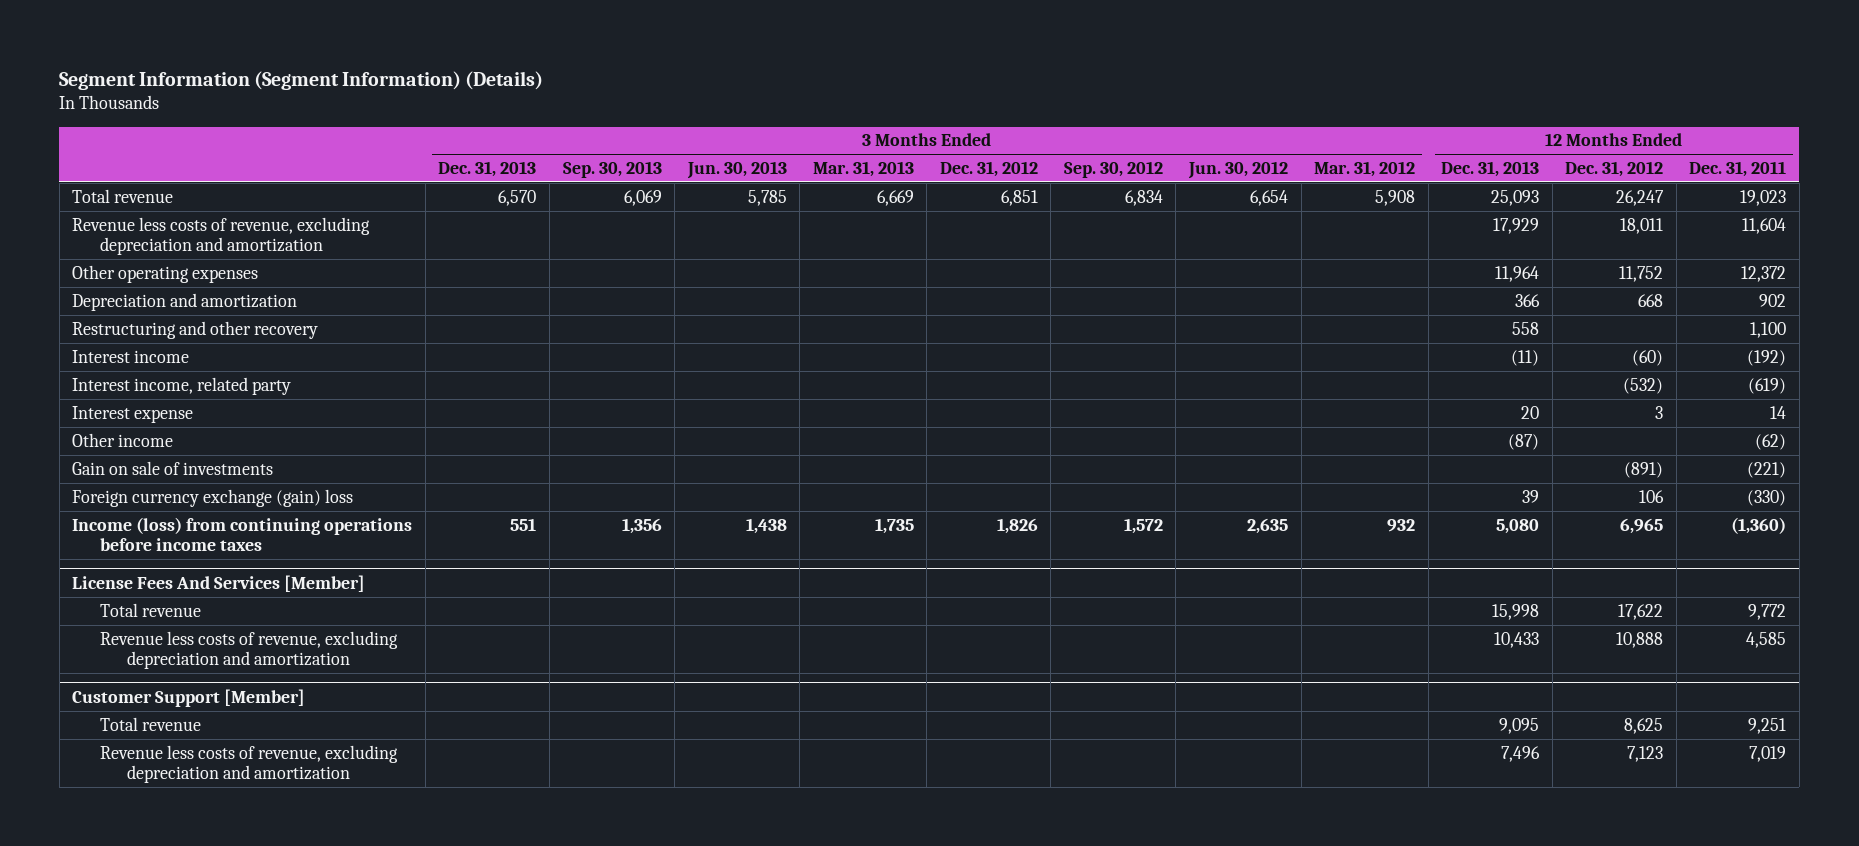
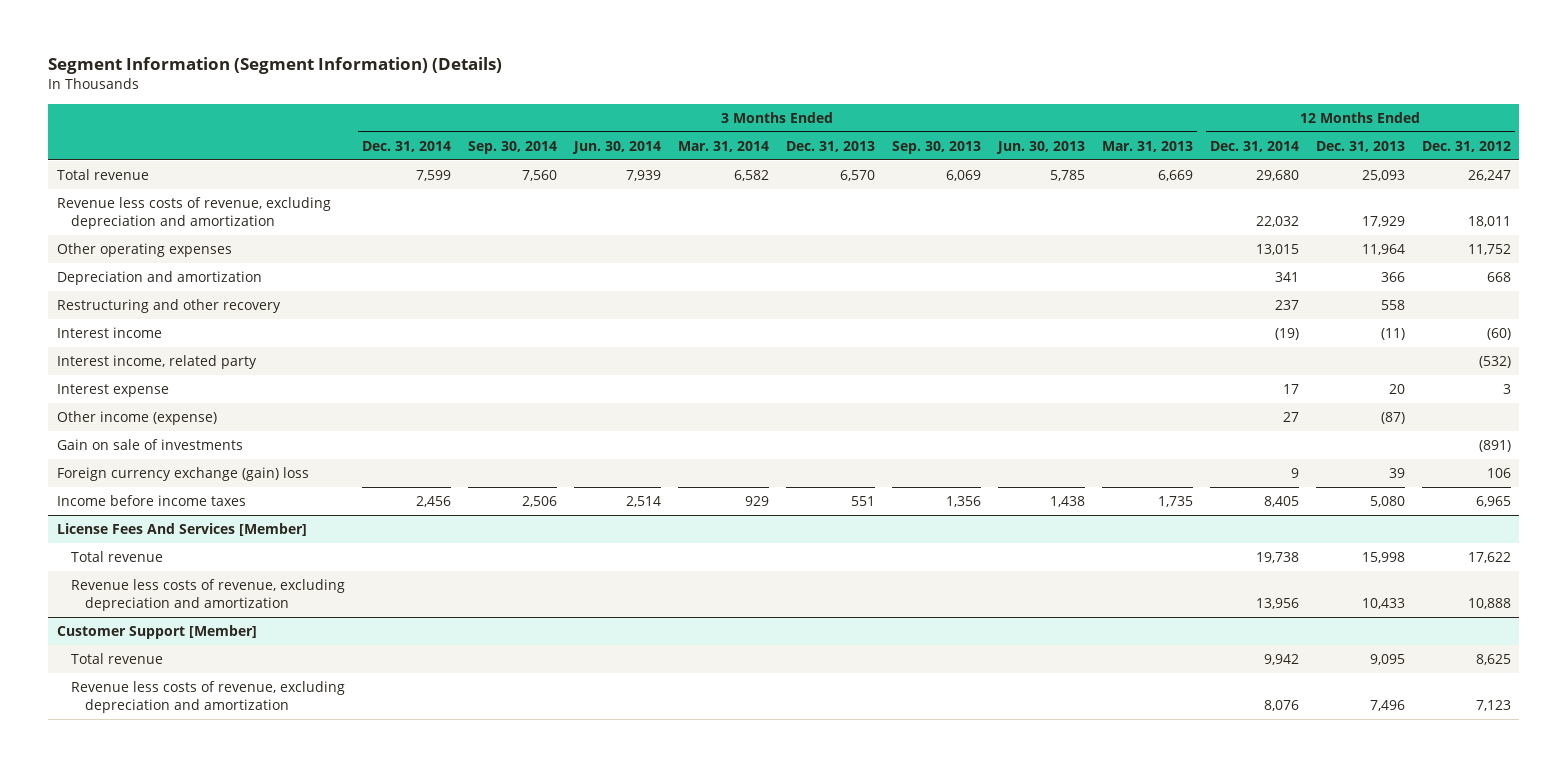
[939,161,1038,178] Dec. 31, 2012 -> none
[1063,161,1163,179] Sep. 30, 2012 -> none
[1188,161,1289,180] Jun. 30, 2012 -> none
[1314,161,1416,178] Mar. 31, 2012 -> none
[1689,161,1787,178] Dec. 31, 2011 -> none
none -> [361,140,451,152] Dec. 31, 2014
none -> [467,140,557,154] Sep. 30, 2014
none -> [571,140,661,154] Jun. 30, 2014
none -> [677,140,769,152] Mar. 31, 2014
none -> [1209,140,1299,152] Dec. 31, 2014
[72,432,174,447] Other income -> [56,411,217,426] Other income (expense)
[72,516,413,551] Income (loss) from continuing operations before income taxes -> [56,495,246,507] Income before income taxes

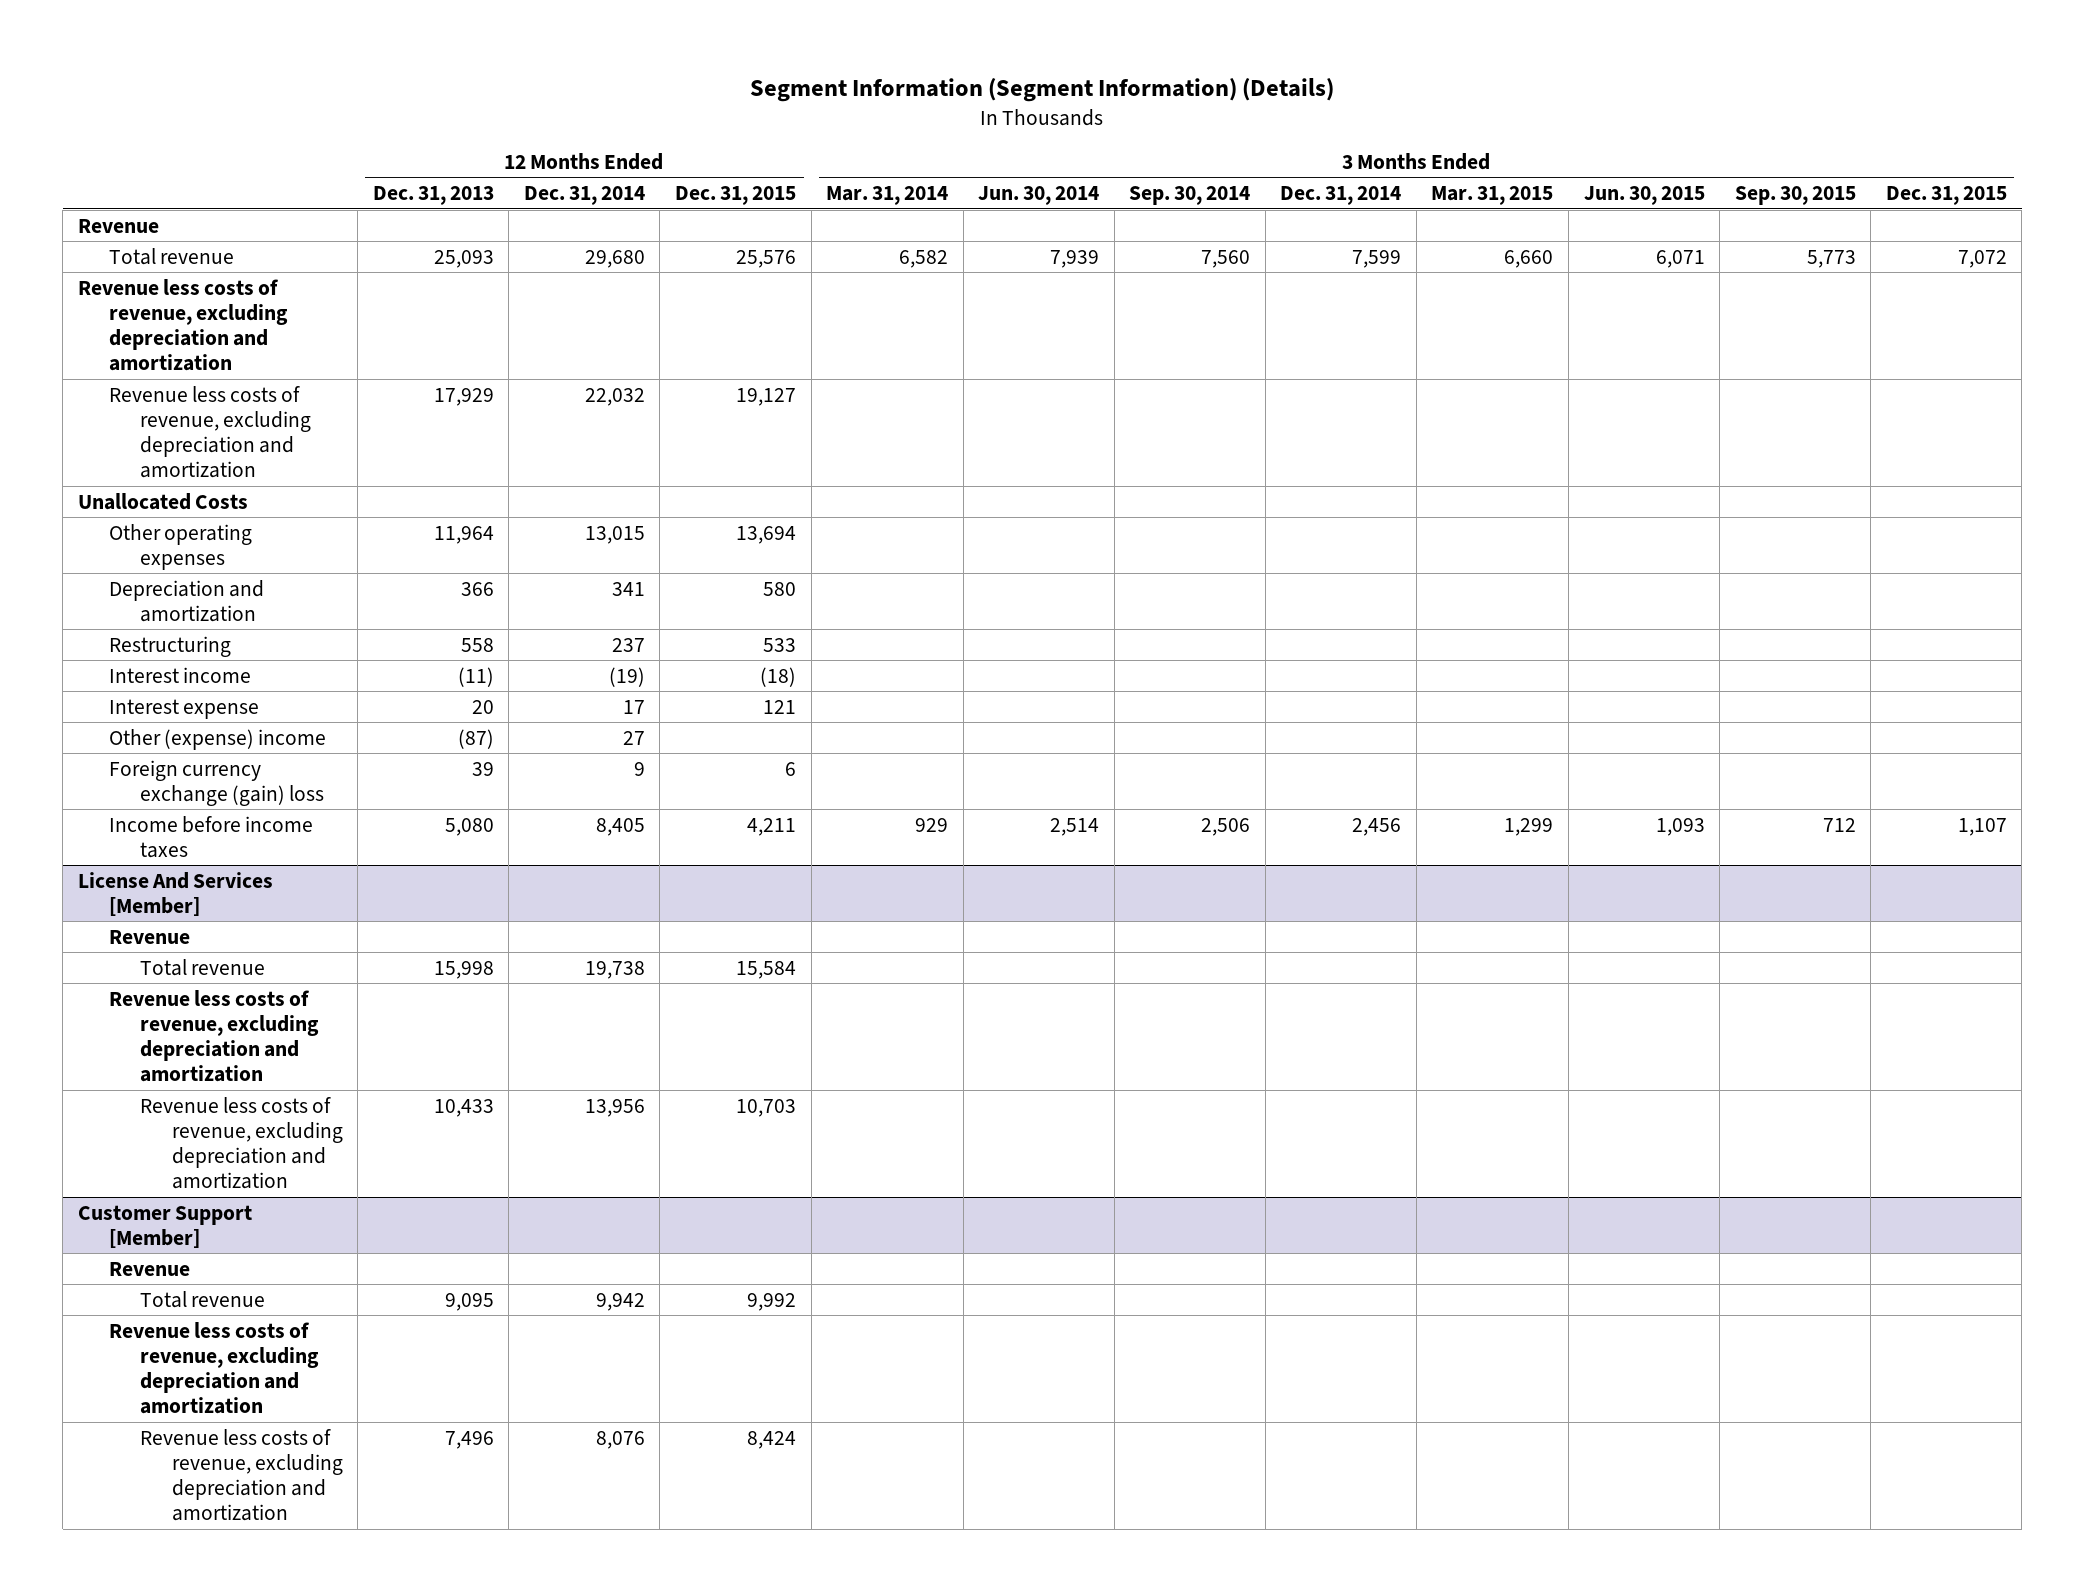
[785,140,875,152] Dec. 31, 2013 -> none
[891,140,981,154] Sep. 30, 2013 -> none
[995,140,1085,154] Jun. 30, 2013 -> none
[1101,140,1193,152] Mar. 31, 2013 -> none
[1421,140,1511,152] Dec. 31, 2012 -> none
none -> [675,186,797,206] Dec. 31, 2015
none -> [1431,186,1554,206] Mar. 31, 2015
none -> [1583,186,1705,206] Jun. 30, 2015
none -> [1734,186,1856,206] Sep. 30, 2015
none -> [1885,186,2007,206] Dec. 31, 2015
none -> [77,218,159,233] Revenue
none -> [77,278,288,371] Revenue less costs of revenue, excluding depreciation and amortization
none -> [77,492,248,510] Unallocated Costs
[56,299,281,314] Restructuring and other recovery -> [108,635,231,657] Restructuring
[56,355,257,370] Interest income, related party -> none
[56,439,243,451] Gain on sale of investments -> none
[56,411,217,426] Other income (expense) -> [108,728,326,750] Other (expense) income
[56,523,307,537] License Fees And Services [Member] -> [77,871,273,916] License And Services [Member]
none -> [108,929,190,944] Revenue
none -> [108,989,320,1082] Revenue less costs of revenue, excluding depreciation and amortization
none -> [108,1261,190,1276] Revenue
none -> [108,1321,320,1414] Revenue less costs of revenue, excluding depreciation and amortization

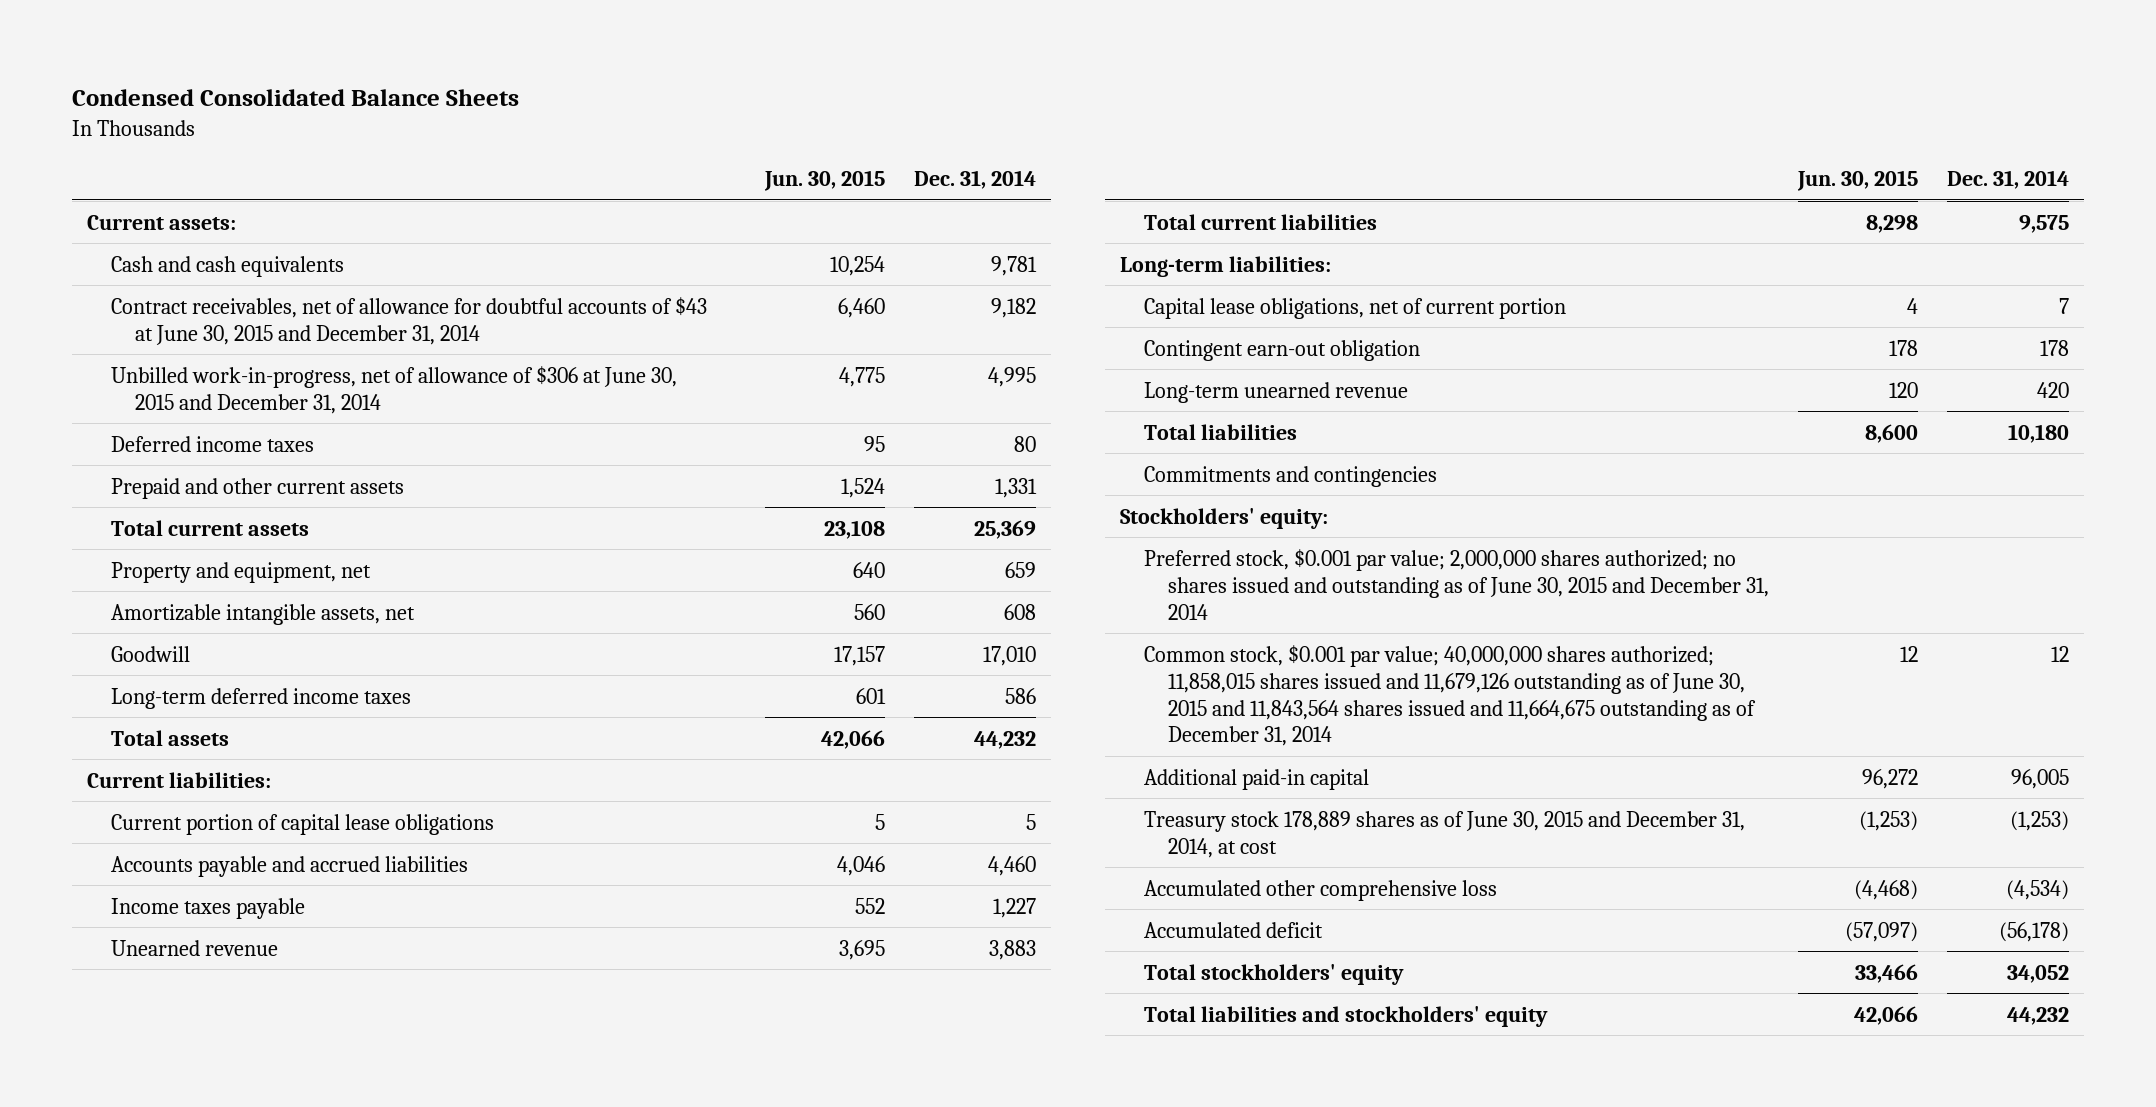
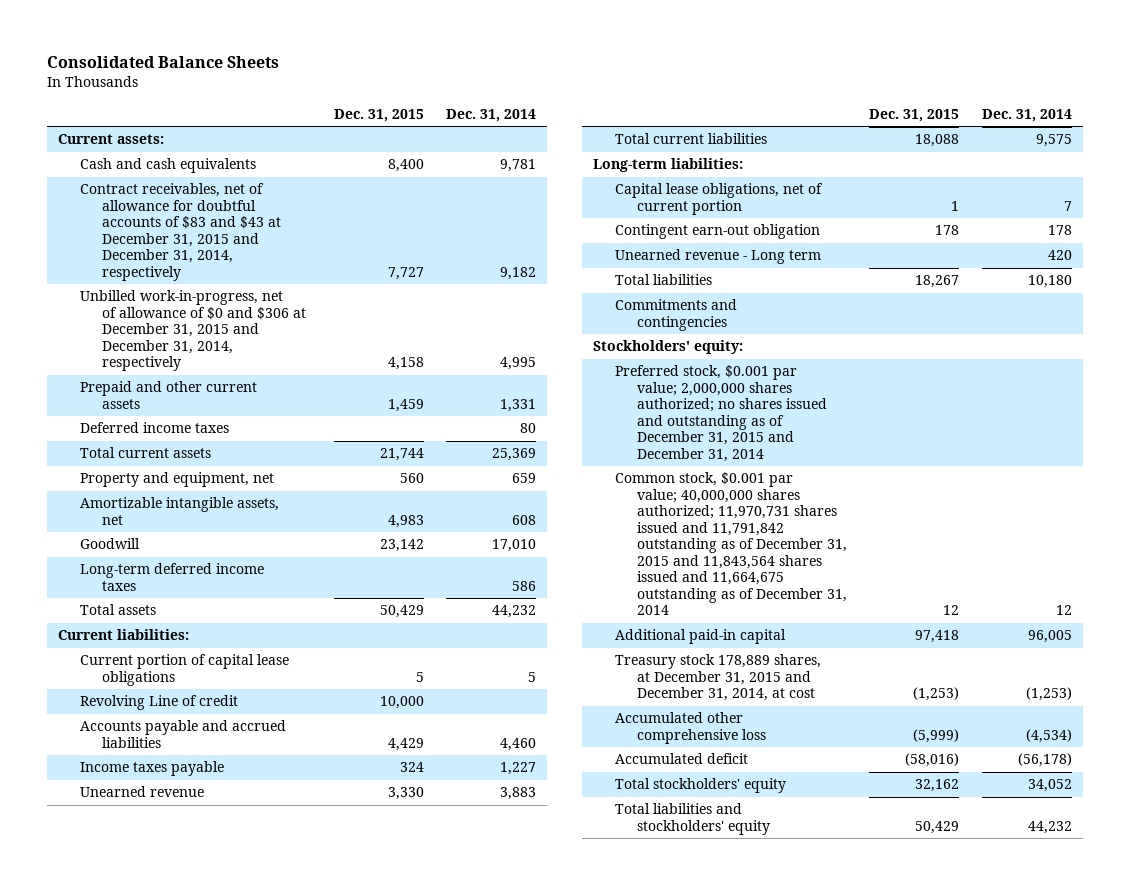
[72,89,520,107] Condensed Consolidated Balance Sheets -> [46,56,279,69] Consolidated Balance Sheets
[763,169,885,191] Jun. 30, 2015 -> none
none -> [333,108,424,122] Dec. 31, 2015
[110,296,707,345] Contract receivables, net of allowance for doubtful accounts of $43 at June 30, 2015 and December 31, 2014 -> [79,183,281,281] Contract receivables, net of allowance for doubtful accounts of $83 and $43 at December 31, 2015 and December 31, 2014, respectively
[110,365,677,414] Unbilled work-in-progress, net of allowance of $306 at June 30, 2015 and December 31, 2014 -> [79,290,306,372] Unbilled work-in-progress, net of allowance of $0 and $306 at December 31, 2015 and December 31, 2014, respectively
[110,435,314,452] Deferred income taxes -> [79,422,229,434] Deferred income taxes
none -> [79,695,238,711] Revolving Line of credit
[1143,381,1408,403] Long-term unearned revenue -> [615,249,822,265] Unearned revenue - Long term
[1143,548,1769,620] Preferred stock, $0.001 par value; 2,000,000 shares authorized; no shares issued and outstanding as of June 30, 2015 and December 31, 2014 -> [615,365,828,462] Preferred stock, $0.001 par value; 2,000,000 shares authorized; no shares issued and outstanding as of December 31, 2015 and December 31, 2014
[1143,644,1756,747] Common stock, $0.001 par value; 40,000,000 shares authorized; 11,858,015 shares issued and 11,679,126 outstanding as of June 30, 2015 and 11,843,564 shares issued and 11,664,675 outstanding as of December 31, 2014 -> [615,472,848,616] Common stock, $0.001 par value; 40,000,000 shares authorized; 11,970,731 shares issued and 11,791,842 outstanding as of December 31, 2015 and 11,843,564 shares issued and 11,664,675 outstanding as of December 31, 2014
[1143,810,1745,858] Treasury stock 178,889 shares as of June 30, 2015 and December 31, 2014, at cost -> [615,654,822,702] Treasury stock 178,889 shares, at December 31, 2015 and December 31, 2014, at cost

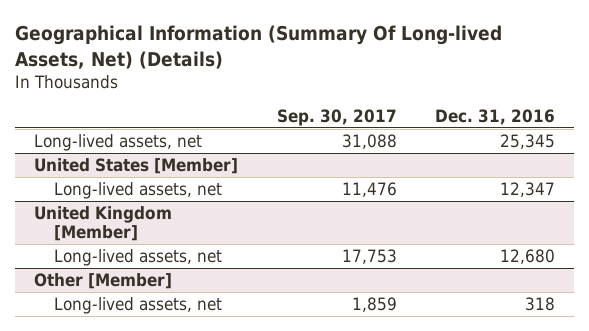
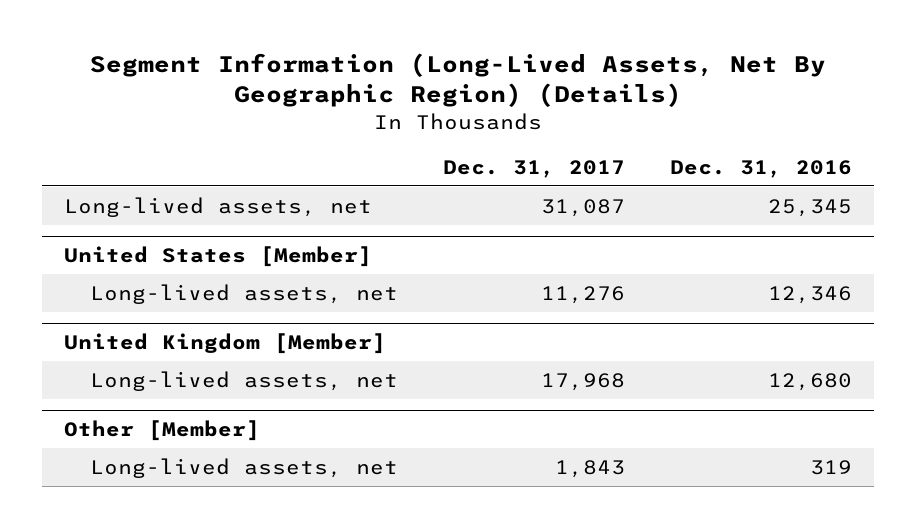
[15,25,503,69] Geographical Information (Summary Of Long-lived Assets, Net) (Details) -> [90,53,827,108] Segment Information (Long-Lived Assets, Net By Geographic Region) (Details)
[276,108,397,126] Sep. 30, 2017 -> none
none -> [442,159,625,178] Dec. 31, 2017
[500,181,556,197] 12,347 -> [767,285,852,304] 12,346
[525,296,556,311] 318 -> [809,459,852,475] 319

